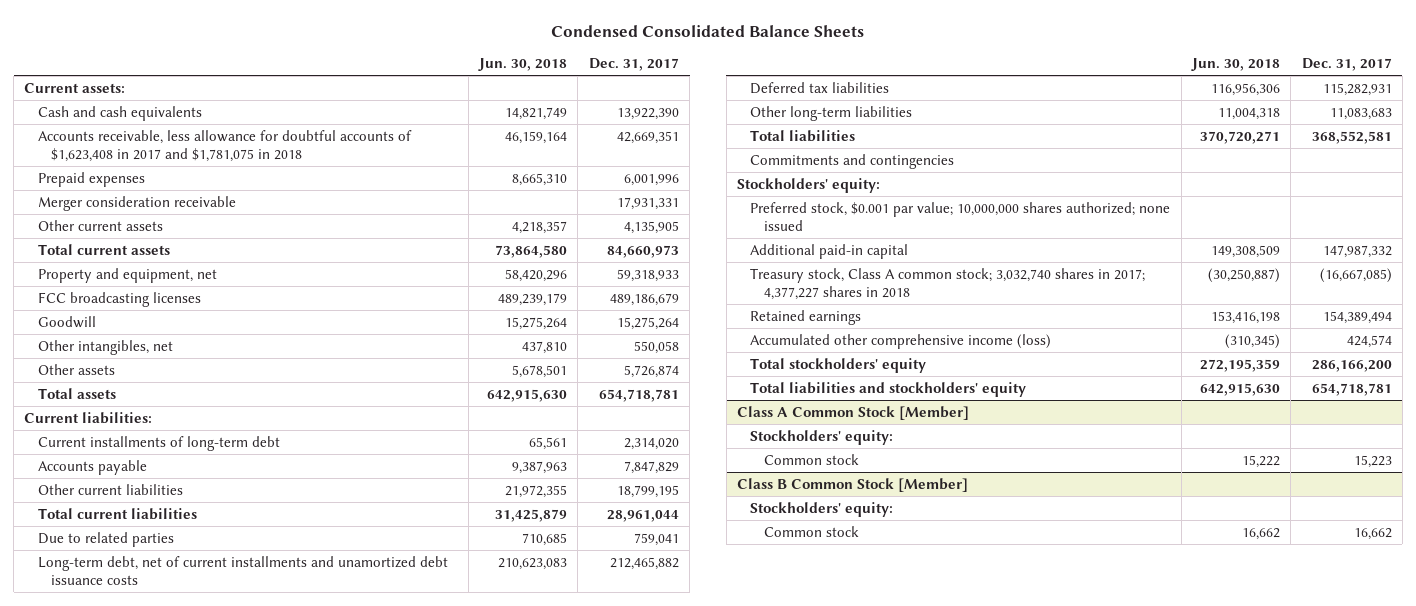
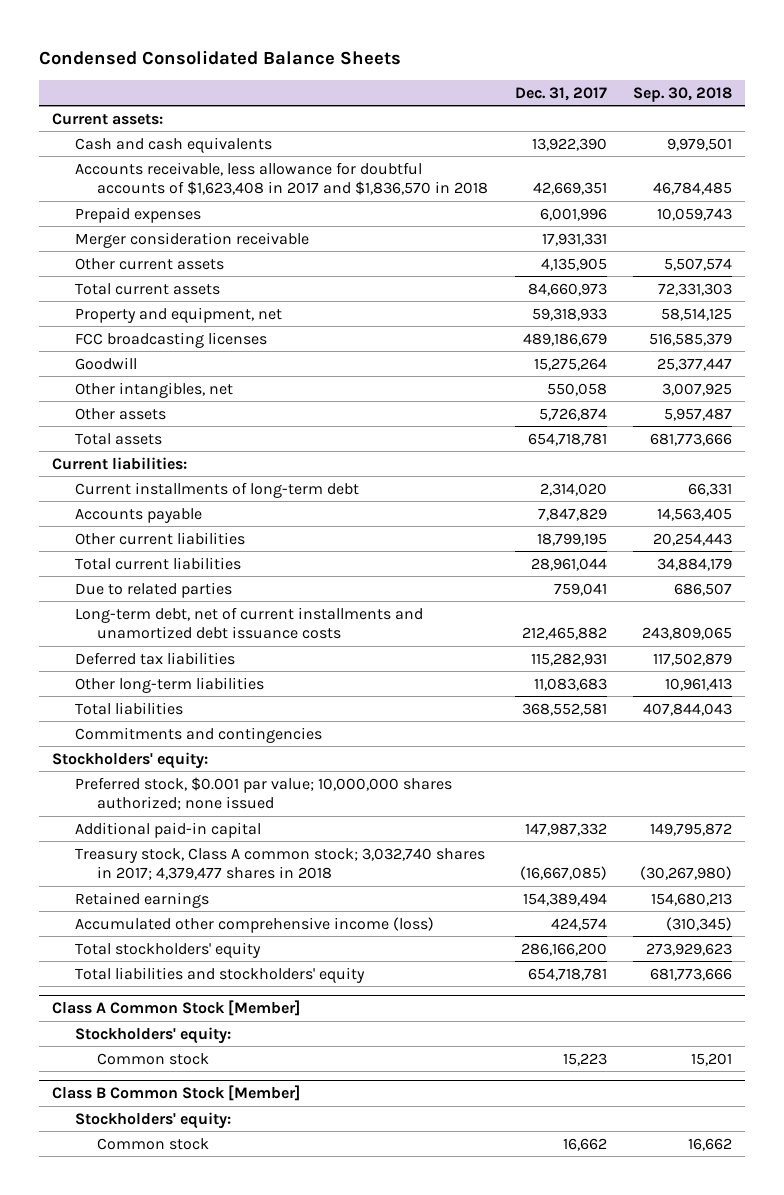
[478,58,568,72] Jun. 30, 2018 -> none
none -> [632,86,732,102] Sep. 30, 2018
[37,129,412,162] Accounts receivable, less allowance for doubtful accounts of $1,623,408 in 2017 and $1,781,075 in 2018 -> [74,161,489,195] Accounts receivable, less allowance for doubtful accounts of $1,623,408 in 2017 and $1,836,570 in 2018
[750,267,1146,300] Treasury stock, Class A common stock; 3,032,740 shares in 2017; 4,377,227 shares in 2018 -> [74,847,485,880] Treasury stock, Class A common stock; 3,032,740 shares in 2017; 4,379,477 shares in 2018

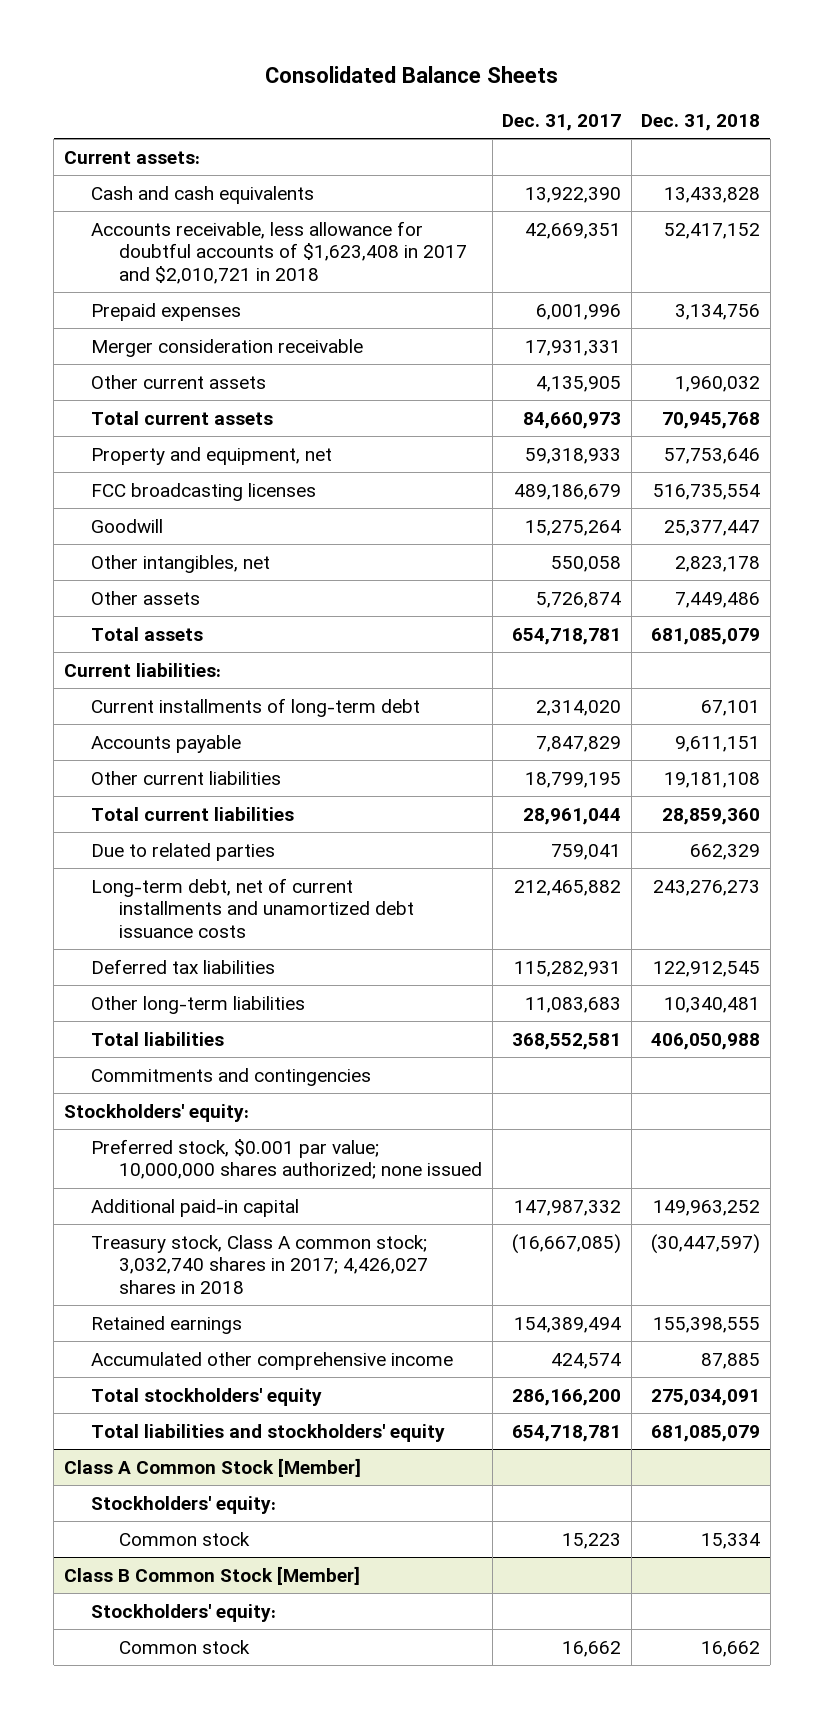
[38,49,401,65] Condensed Consolidated Balance Sheets -> [264,66,558,84] Consolidated Balance Sheets
[632,86,732,102] Sep. 30, 2018 -> none
none -> [641,113,761,131] Dec. 31, 2018
[74,161,489,195] Accounts receivable, less allowance for doubtful accounts of $1,623,408 in 2017 and $1,836,570 in 2018 -> [91,220,468,284] Accounts receivable, less allowance for doubtful accounts of $1,623,408 in 2017 and $2,010,721 in 2018
[74,847,485,880] Treasury stock, Class A common stock; 3,032,740 shares in 2017; 4,379,477 shares in 2018 -> [91,1234,429,1294] Treasury stock, Class A common stock; 3,032,740 shares in 2017; 4,426,027 shares in 2018
[74,916,434,933] Accumulated other comprehensive income (loss) -> [91,1351,454,1370] Accumulated other comprehensive income

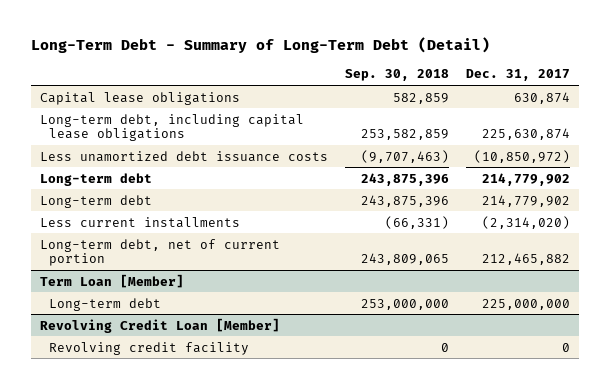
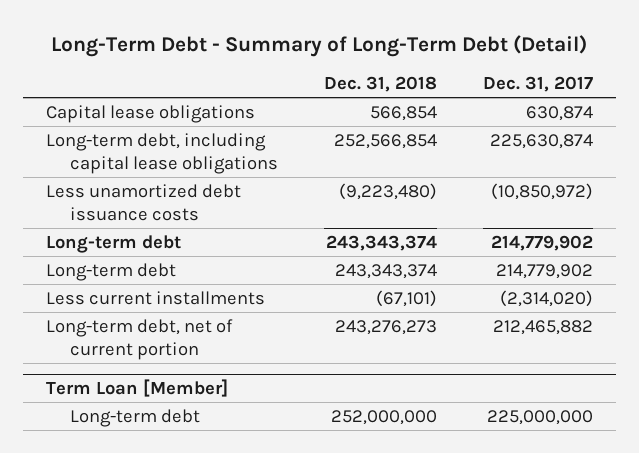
[345,69,450,82] Sep. 30, 2018 -> none
none -> [324,75,438,92] Dec. 31, 2018
[39,317,280,333] Revolving Credit Loan [Member] -> none
[48,341,249,355] Revolving credit facility -> none

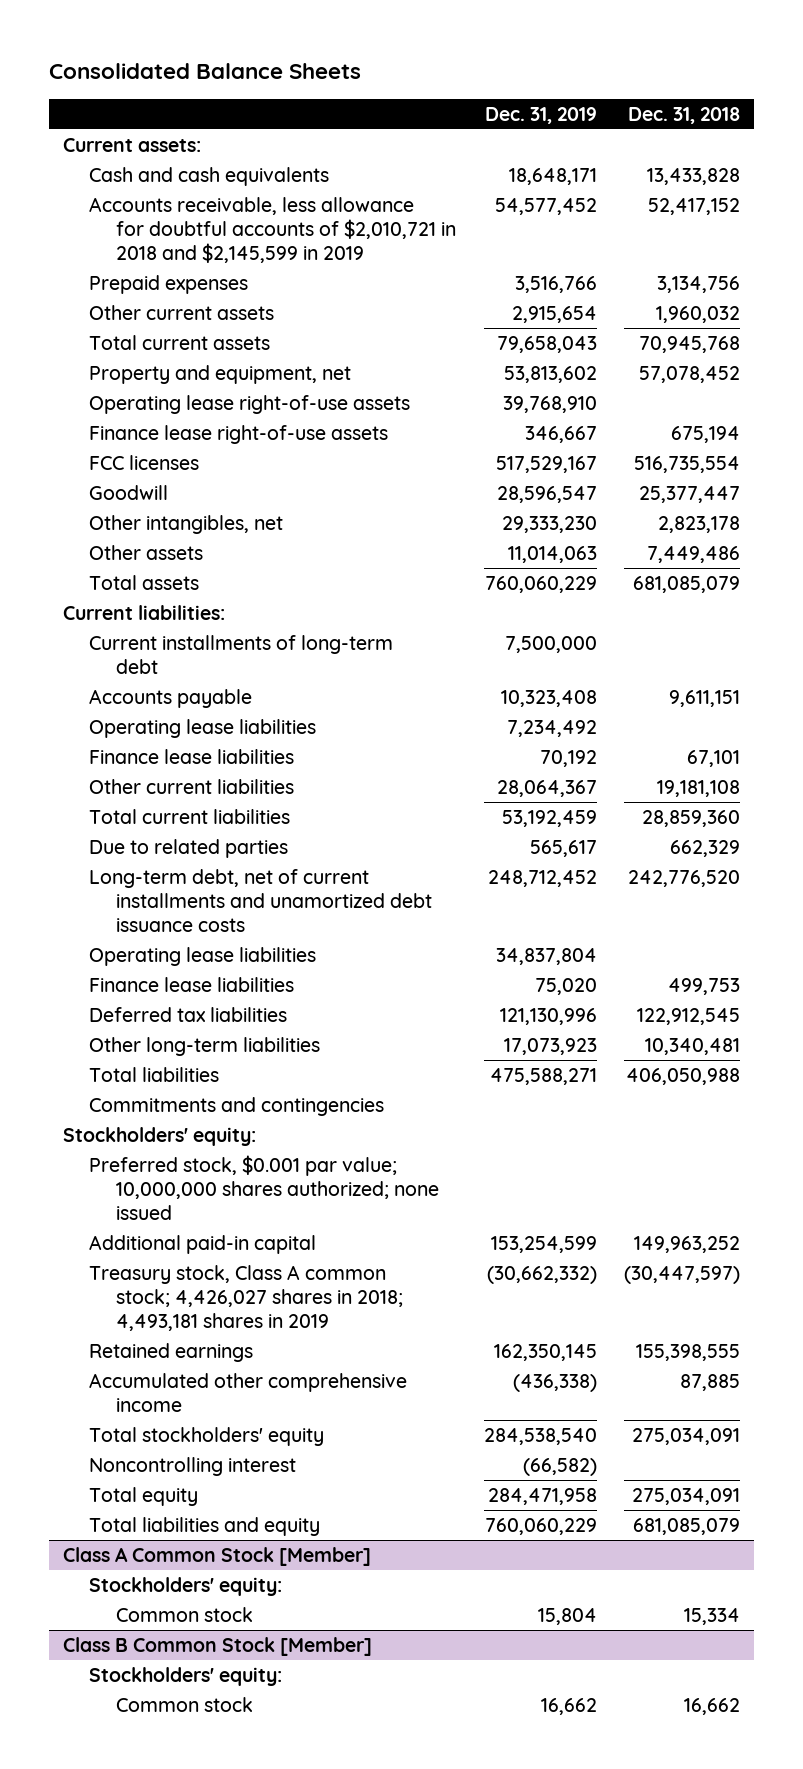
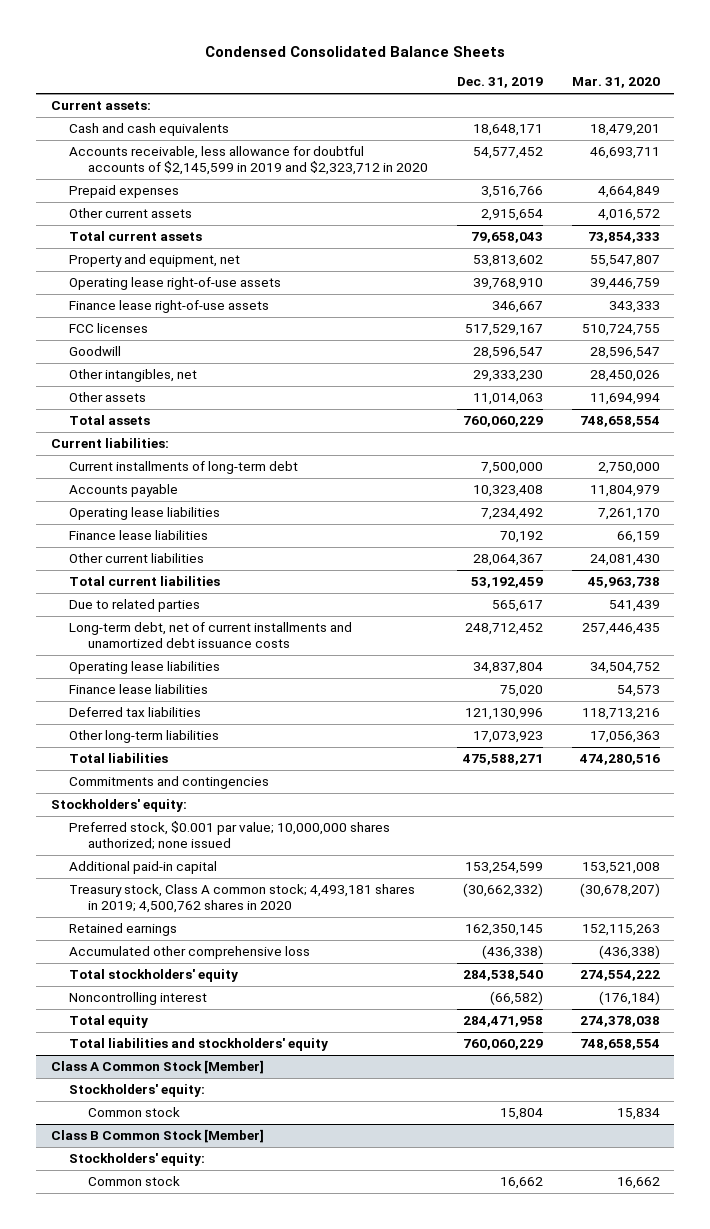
[48,63,361,80] Consolidated Balance Sheets -> [205,45,506,57] Condensed Consolidated Balance Sheets
[628,106,741,124] Dec. 31, 2018 -> none
none -> [571,77,660,89] Mar. 31, 2020
[89,196,456,263] Accounts receivable, less allowance for doubtful accounts of $2,010,721 in 2018 and $2,145,599 in 2019 -> [69,146,428,175] Accounts receivable, less allowance for doubtful accounts of $2,145,599 in 2019 and $2,323,712 in 2020
[89,1264,403,1331] Treasury stock, Class A common stock; 4,426,027 shares in 2018; 4,493,181 shares in 2019 -> [69,884,416,913] Treasury stock, Class A common stock; 4,493,181 shares in 2019; 4,500,762 shares in 2020
[89,1372,408,1412] Accumulated other comprehensive income -> [69,946,311,960] Accumulated other comprehensive loss
[89,1516,321,1536] Total liabilities and equity -> [69,1038,329,1052] Total liabilities and stockholders' equity

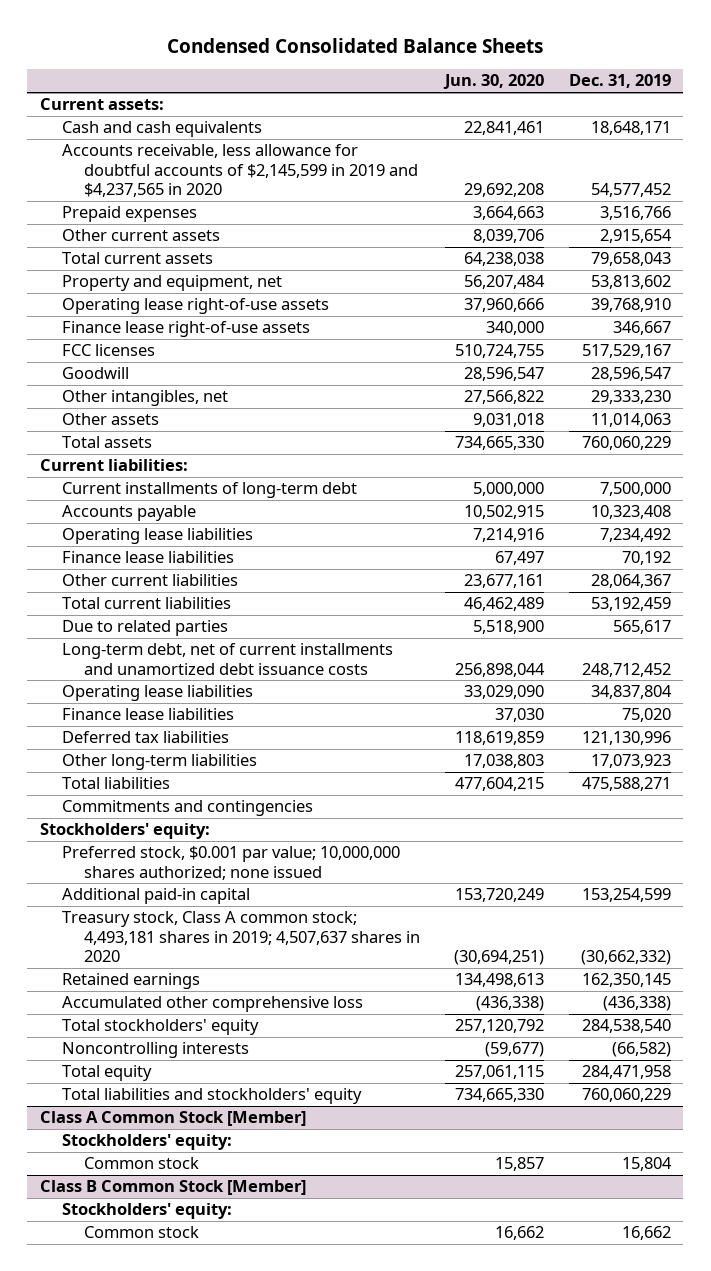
[571,77,660,89] Mar. 31, 2020 -> none
none -> [443,74,545,90] Jun. 30, 2020
[69,146,428,175] Accounts receivable, less allowance for doubtful accounts of $2,145,599 in 2019 and $2,323,712 in 2020 -> [61,144,419,197] Accounts receivable, less allowance for doubtful accounts of $2,145,599 in 2019 and $4,237,565 in 2020
[69,884,416,913] Treasury stock, Class A common stock; 4,493,181 shares in 2019; 4,500,762 shares in 2020 -> [61,911,421,962] Treasury stock, Class A common stock; 4,493,181 shares in 2019; 4,507,637 shares in 2020
[69,992,208,1006] Noncontrolling interest -> [61,1042,249,1059] Noncontrolling interests

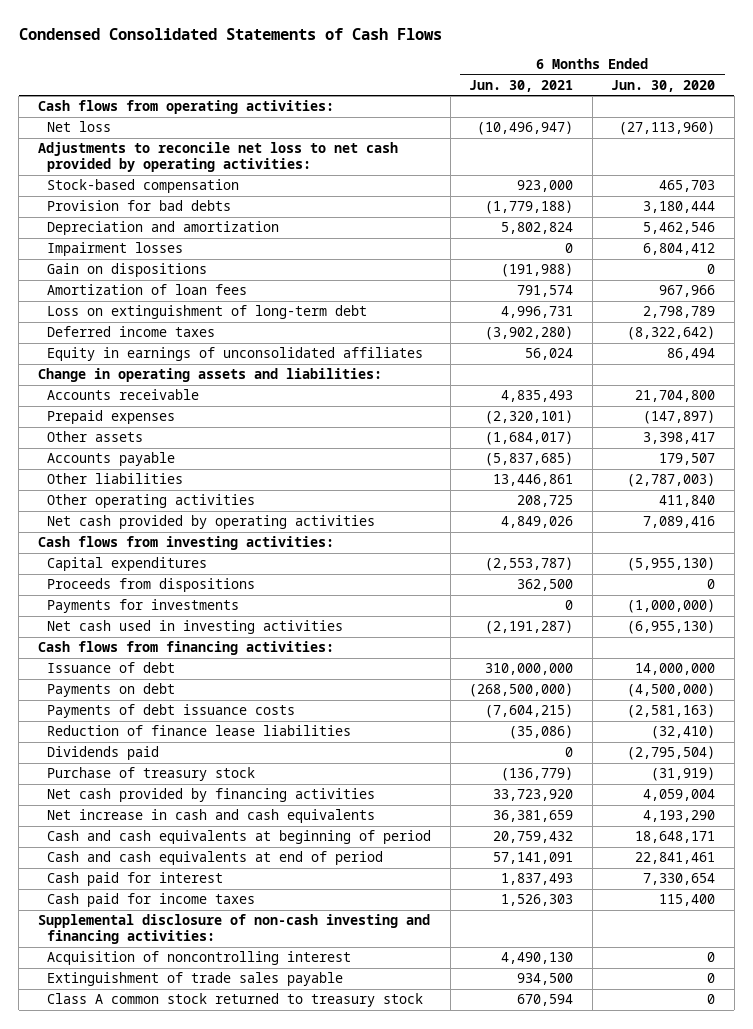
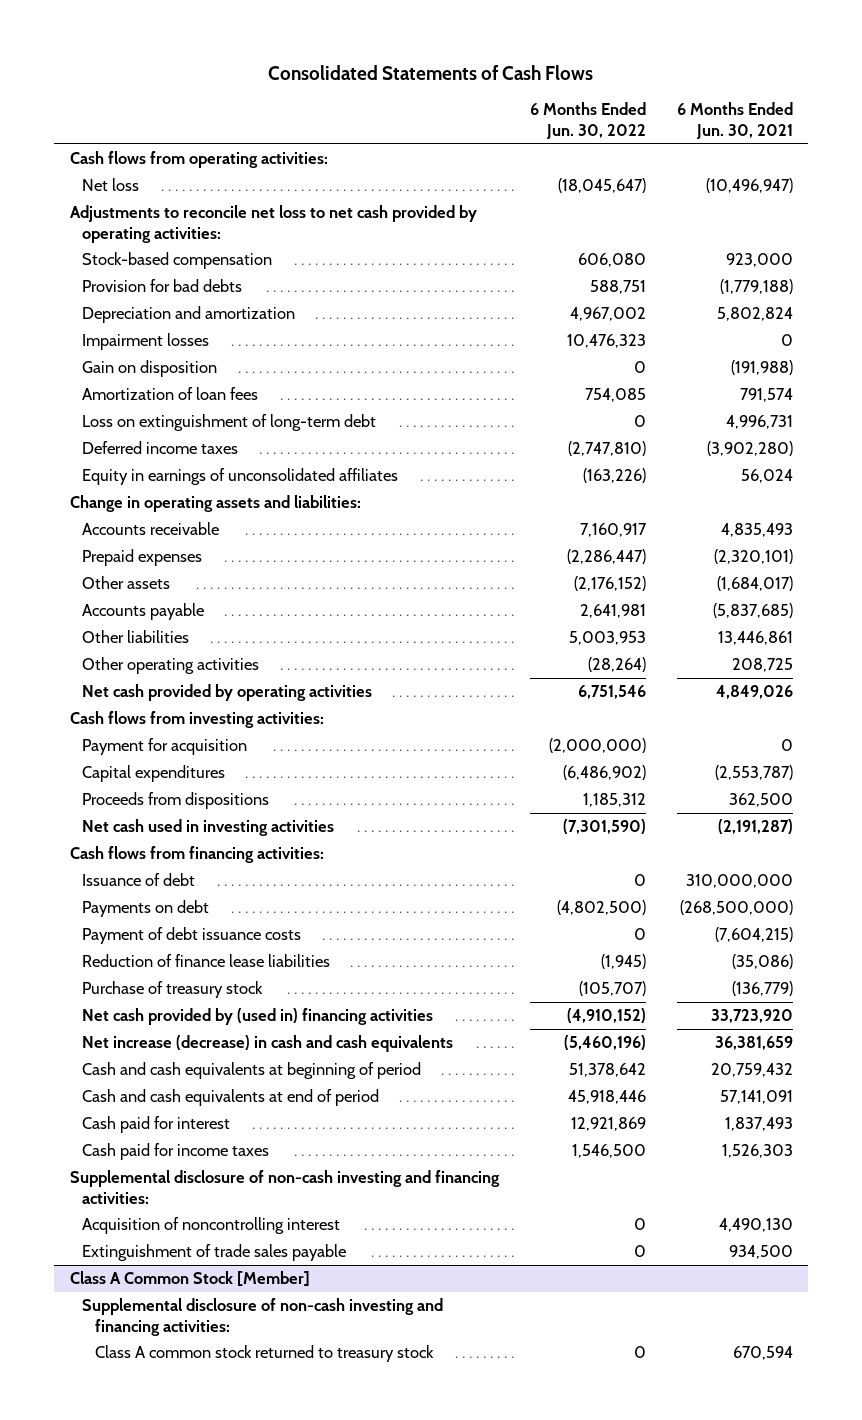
[18,27,442,40] Condensed Consolidated Statements of Cash Flows -> [268,64,594,80] Consolidated Statements of Cash Flows
[611,79,716,92] Jun. 30, 2020 -> none
none -> [529,102,646,140] 6 Months Ended Jun. 30, 2022
[47,263,208,278] Gain on dispositions -> [82,360,218,378] Gain on disposition
none -> [82,738,248,756] Payment for acquisition
[47,599,240,614] Payments for investments -> none
[47,704,296,719] Payments of debt issuance costs -> [82,927,302,945] Payment of debt issuance costs
[47,746,160,761] Dividends paid -> none
[47,788,376,803] Net cash provided by financing activities -> [82,1008,434,1026] Net cash provided by (used in) financing activities
[47,809,376,824] Net increase in cash and cash equivalents -> [82,1035,454,1053] Net increase (decrease) in cash and cash equivalents
none -> [69,1271,310,1288] Class A Common Stock [Member]
none -> [82,1298,444,1336] Supplemental disclosure of non-cash investing and financing activities:

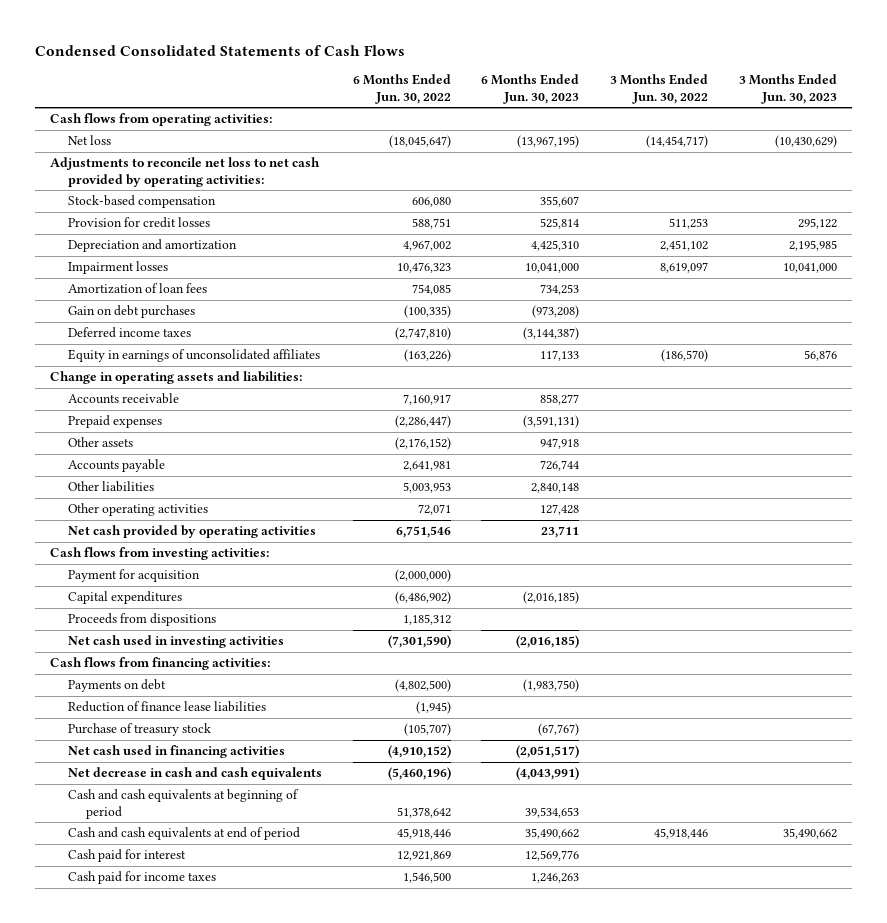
[268,64,594,80] Consolidated Statements of Cash Flows -> [34,44,405,56] Condensed Consolidated Statements of Cash Flows
[676,102,793,140] 6 Months Ended Jun. 30, 2021 -> none
none -> [481,74,580,104] 6 Months Ended Jun. 30, 2023
none -> [609,74,708,104] 3 Months Ended Jun. 30, 2022
none -> [738,74,837,104] 3 Months Ended Jun. 30, 2023
[82,279,243,293] Provision for bad debts -> [68,217,211,229] Provision for credit losses
[82,360,218,378] Gain on disposition -> none
[82,414,377,432] Loss on extinguishment of long-term debt -> [68,305,196,319] Gain on debt purchases
[633,415,646,428] 0 -> [403,305,451,319] (100,335)
[587,657,646,673] (28,264) -> [417,504,451,516] 72,071
[82,873,196,887] Issuance of debt -> none
[82,927,302,945] Payment of debt issuance costs -> none
[82,1008,434,1026] Net cash provided by (used in) financing activities -> [68,745,286,759] Net cash used in financing activities
[82,1035,454,1053] Net increase (decrease) in cash and cash equivalents -> [68,767,323,781] Net decrease in cash and cash equivalents
[69,1170,500,1204] Supplemental disclosure of non-cash investing and financing activities: -> none
[82,1217,341,1235] Acquisition of noncontrolling interest -> none
[82,1244,347,1262] Extinguishment of trade sales payable -> none
[69,1271,310,1288] Class A Common Stock [Member] -> none
[82,1298,444,1336] Supplemental disclosure of non-cash investing and financing activities: -> none
[94,1345,434,1363] Class A common stock returned to treasury stock -> none

